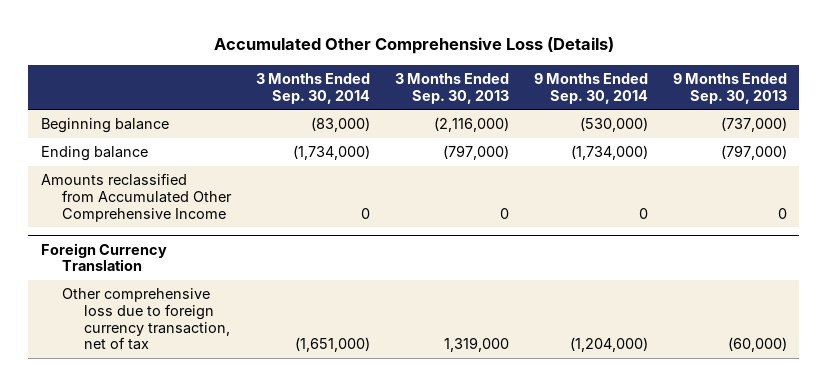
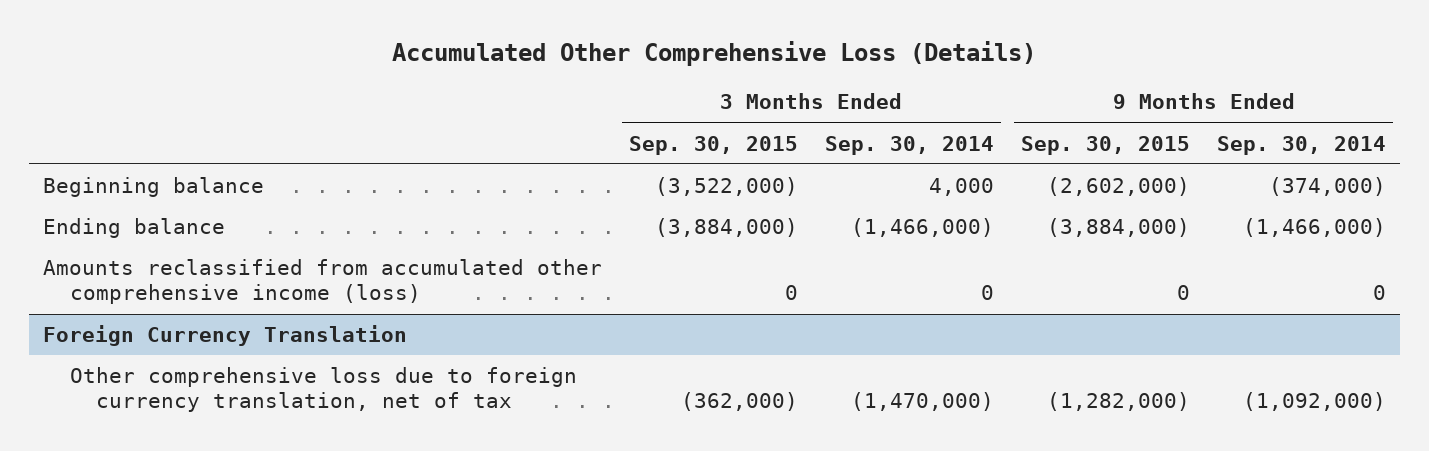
[394,72,509,104] 3 Months Ended Sep. 30, 2013 -> none
[672,72,787,104] 9 Months Ended Sep. 30, 2013 -> none
none -> [628,135,798,155] Sep. 30, 2015
none -> [1021,135,1191,155] Sep. 30, 2015
[311,117,371,133] (83,000) -> [928,178,994,197] 4,000
[579,117,648,133] (530,000) -> [1269,177,1387,197] (374,000)
[293,145,371,161] (1,734,000) -> [850,218,994,238] (1,466,000)
[570,145,648,161] (1,734,000) -> [1243,218,1387,238] (1,466,000)
[40,173,233,222] Amounts reclassified from Accumulated Other Comprehensive Income -> [42,259,602,305] Amounts reclassified from accumulated other comprehensive income (loss)
[62,288,230,351] Other comprehensive loss due to foreign currency transaction, net of tax -> [69,367,577,413] Other comprehensive loss due to foreign currency translation, net of tax
[295,337,371,353] (1,651,000) -> [850,392,994,412] (1,470,000)
[569,337,648,353] (1,204,000) -> [1243,392,1387,412] (1,092,000)

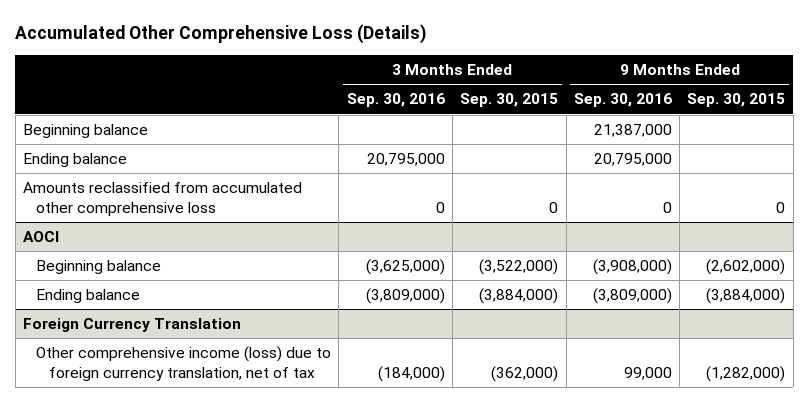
[824,135,994,155] Sep. 30, 2014 -> none
[1217,135,1387,155] Sep. 30, 2014 -> none
none -> [346,93,445,108] Sep. 30, 2016
none -> [573,93,672,108] Sep. 30, 2016
none -> [23,124,149,139] Beginning balance
none -> [23,153,128,168] Ending balance
none -> [23,182,303,216] Amounts reclassified from accumulated other comprehensive loss
none -> [23,231,60,243] AOCI
[42,259,602,305] Amounts reclassified from accumulated other comprehensive income (loss) -> none
[69,367,577,413] Other comprehensive loss due to foreign currency translation, net of tax -> [36,346,332,381] Other comprehensive income (loss) due to foreign currency translation, net of tax

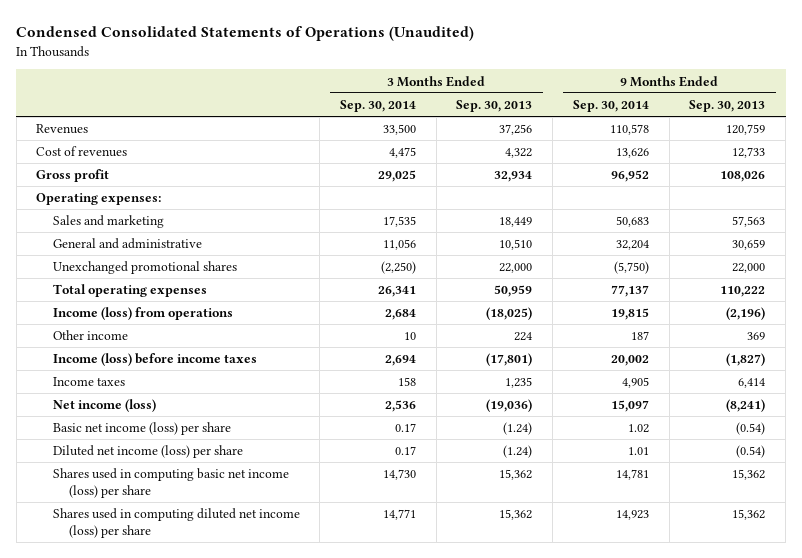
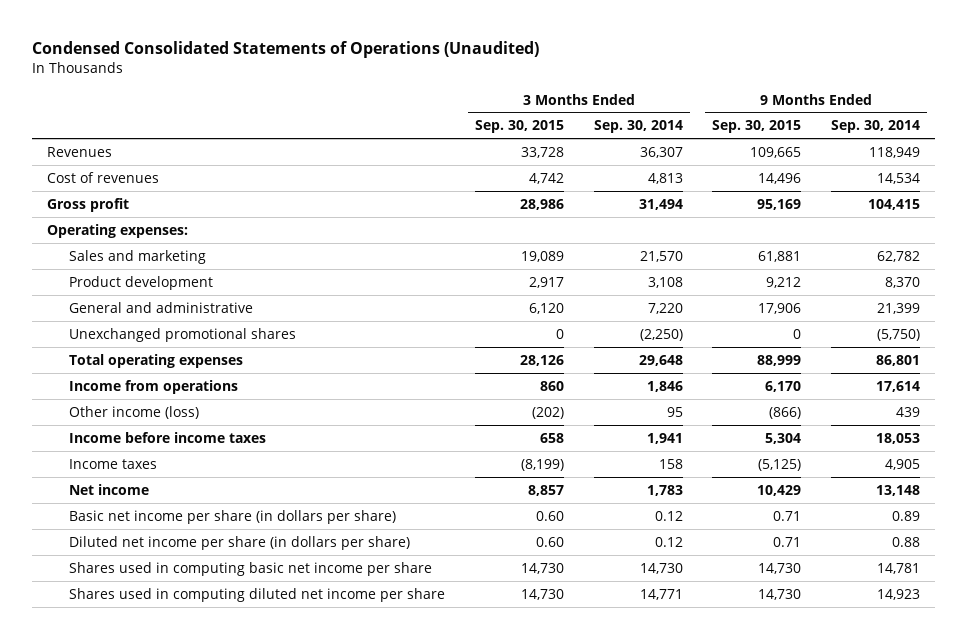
[456,100,533,113] Sep. 30, 2013 -> none
[689,100,766,113] Sep. 30, 2013 -> none
none -> [475,120,565,134] Sep. 30, 2015
none -> [712,120,802,134] Sep. 30, 2015
[382,124,416,136] 33,500 -> [639,146,683,158] 36,307
[609,124,649,136] 110,578 -> [869,146,921,158] 118,949
[388,147,416,159] 4,475 -> [647,172,683,184] 4,813
[615,148,649,159] 13,626 -> [877,172,921,184] 14,534
[377,170,416,183] 29,025 -> [638,198,683,210] 31,494
[610,170,649,183] 96,952 -> [868,198,921,210] 104,415
[382,216,416,228] 17,535 -> [639,250,683,262] 21,570
[615,216,649,228] 50,683 -> [877,250,921,262] 62,782
none -> [69,275,214,290] Product development
[382,239,416,251] 11,056 -> [647,302,683,314] 7,220
[615,240,649,251] 32,204 -> [877,302,921,314] 21,399
[377,286,416,298] 26,341 -> [638,354,683,366] 29,648
[610,285,649,298] 77,137 -> [876,354,921,366] 86,801
[52,307,233,321] Income (loss) from operations -> [69,379,239,394] Income from operations
[384,309,416,321] 2,684 -> [646,380,683,392] 1,846
[610,308,649,321] 19,815 -> [876,380,921,392] 17,614
[52,330,128,341] Other income -> [69,405,200,419] Other income (loss)
[403,332,416,341] 10 -> [666,406,683,417] 95
[630,331,649,341] 187 -> [896,406,921,417] 439
[52,353,257,367] Income (loss) before income taxes -> [69,431,267,443] Income before income taxes
[384,355,416,367] 2,694 -> [646,432,683,444] 1,941
[610,355,649,367] 20,002 -> [876,432,921,444] 18,053
[52,399,156,413] Net income (loss) -> [69,483,150,495] Net income
[384,400,416,413] 2,536 -> [646,484,683,496] 1,783
[610,400,649,413] 15,097 -> [876,484,921,496] 13,148
[52,422,231,436] Basic net income (loss) per share -> [69,509,397,524] Basic net income per share (in dollars per share)
[394,423,416,433] 0.17 -> [654,510,683,521] 0.12
[627,424,649,434] 1.02 -> [892,510,921,521] 0.89
[52,445,243,459] Diluted net income (loss) per share -> [69,535,411,550] Diluted net income per share (in dollars per share)
[394,446,416,456] 0.17 -> [654,536,683,547] 0.12
[627,447,649,456] 1.01 -> [892,536,921,547] 0.88
[52,468,289,498] Shares used in computing basic net income (loss) per share -> [69,561,433,576] Shares used in computing basic net income per share
[52,508,300,538] Shares used in computing diluted net income (loss) per share -> [69,587,446,602] Shares used in computing diluted net income per share

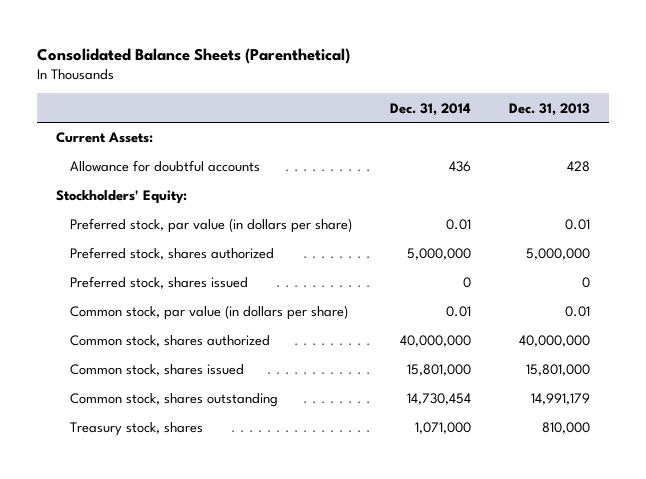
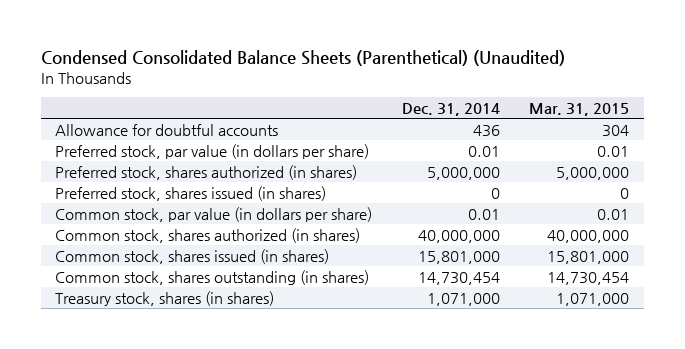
[37,47,351,64] Consolidated Balance Sheets (Parenthetical) -> [40,50,565,67] Condensed Consolidated Balance Sheets (Parenthetical) (Unaudited)
[509,102,591,116] Dec. 31, 2013 -> none
none -> [529,103,630,117] Mar. 31, 2015
[56,132,154,144] Current Assets: -> none
[56,190,188,205] Stockholders' Equity: -> none
[70,247,275,261] Preferred stock, shares authorized -> [55,164,358,180] Preferred stock, shares authorized (in shares)
[70,276,249,290] Preferred stock, shares issued -> [55,185,327,201] Preferred stock, shares issued (in shares)
[70,335,271,348] Common stock, shares authorized -> [55,227,361,243] Common stock, shares authorized (in shares)
[70,364,245,377] Common stock, shares issued -> [55,248,330,264] Common stock, shares issued (in shares)
[70,393,279,408] Common stock, shares outstanding -> [55,269,370,285] Common stock, shares outstanding (in shares)
[70,422,204,437] Treasury stock, shares -> [55,290,275,306] Treasury stock, shares (in shares)

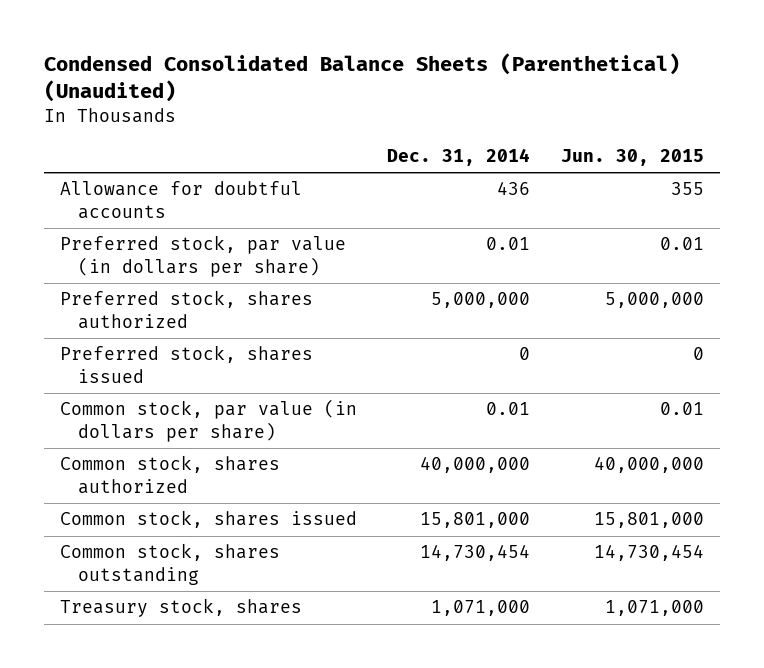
[529,103,630,117] Mar. 31, 2015 -> none
none -> [561,148,705,166] Jun. 30, 2015
[55,164,358,180] Preferred stock, shares authorized (in shares) -> [59,290,313,329] Preferred stock, shares authorized
[55,185,327,201] Preferred stock, shares issued (in shares) -> [59,345,313,383] Preferred stock, shares issued
[55,227,361,243] Common stock, shares authorized (in shares) -> [59,455,280,494] Common stock, shares authorized
[55,248,330,264] Common stock, shares issued (in shares) -> [59,510,357,529] Common stock, shares issued
[55,269,370,285] Common stock, shares outstanding (in shares) -> [59,543,280,585] Common stock, shares outstanding
[55,290,275,306] Treasury stock, shares (in shares) -> [59,598,302,618] Treasury stock, shares

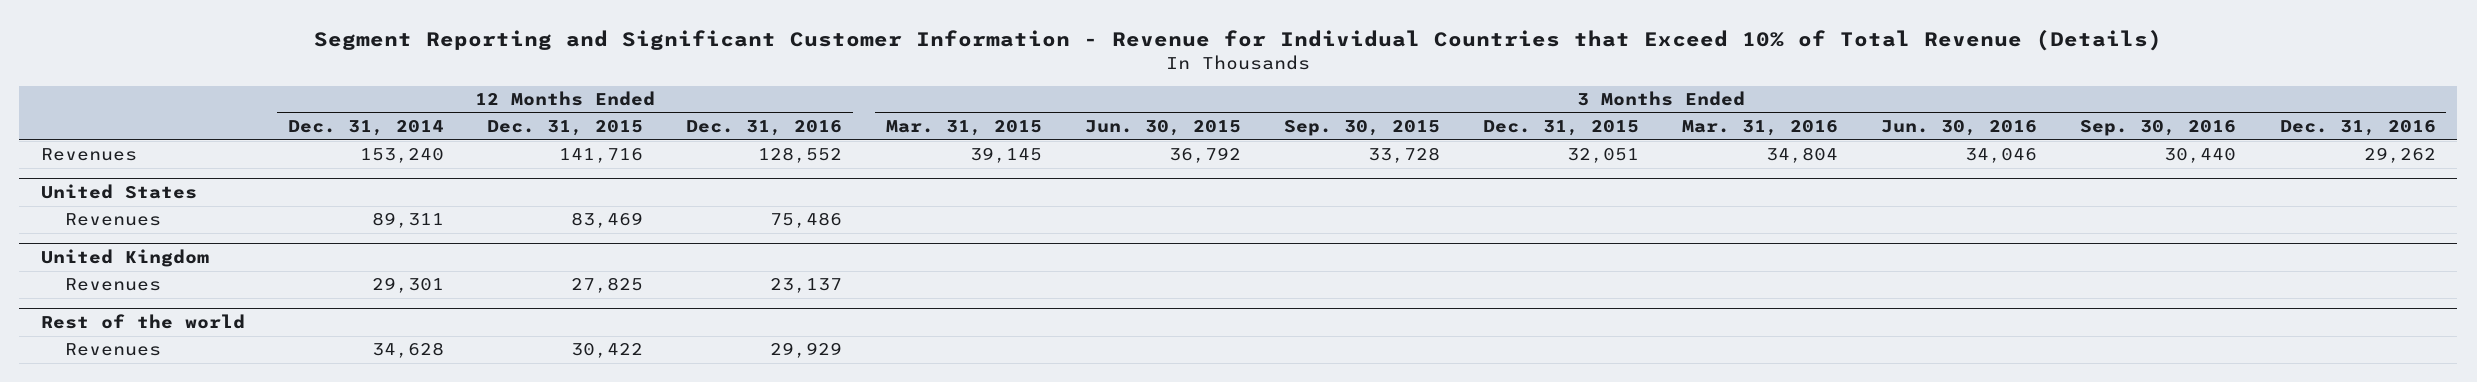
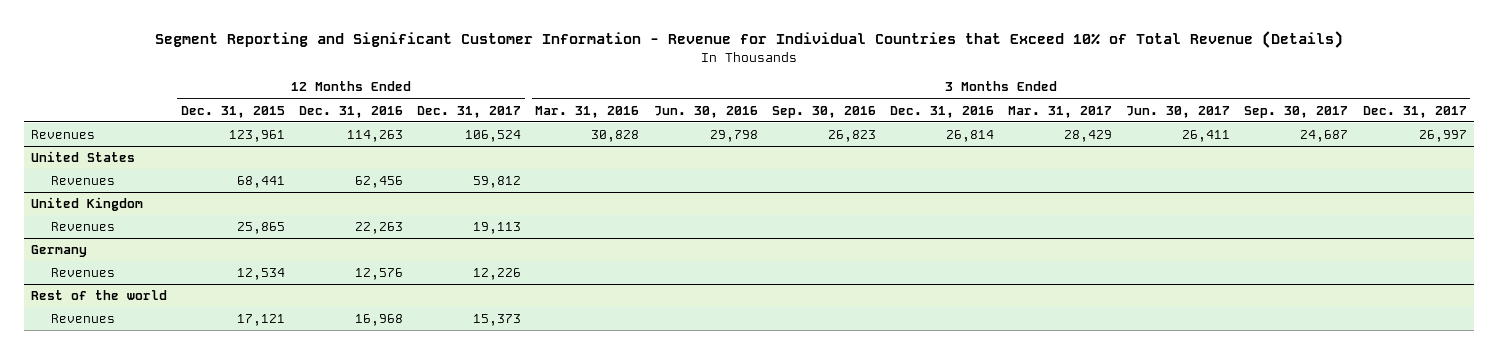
[288,120,445,137] Dec. 31, 2014 -> none
[885,120,1042,137] Mar. 31, 2015 -> none
[1084,120,1241,137] Jun. 30, 2015 -> none
[1283,120,1440,137] Sep. 30, 2015 -> none
[1483,120,1640,137] Dec. 31, 2015 -> none
none -> [417,105,522,118] Dec. 31, 2017
none -> [1008,105,1113,118] Mar. 31, 2017
none -> [1126,105,1231,118] Jun. 30, 2017
none -> [1244,105,1349,118] Sep. 30, 2017
none -> [1362,105,1467,118] Dec. 31, 2017
[559,148,644,164] 141,716 -> [228,130,285,143] 123,961
[758,147,843,164] 128,552 -> [347,130,404,143] 114,263
[1766,147,1839,164] 34,804 -> [591,130,640,143] 30,828
[1965,148,2038,164] 34,046 -> [709,130,758,143] 29,798
[2164,148,2237,164] 30,440 -> [827,130,876,143] 26,823
[2363,147,2436,164] 29,262 -> [945,130,994,143] 26,814
[571,212,644,229] 83,469 -> [236,176,285,189] 68,441
[770,212,843,229] 75,486 -> [355,176,404,189] 62,456
[571,277,644,294] 27,825 -> [236,222,285,235] 25,865
[770,278,843,294] 23,137 -> [355,222,404,235] 22,263
none -> [30,245,87,258] Germany
none -> [51,268,116,278] Revenues
[571,343,644,359] 30,422 -> [236,314,285,327] 17,121
[770,342,843,359] 29,929 -> [355,314,404,327] 16,968

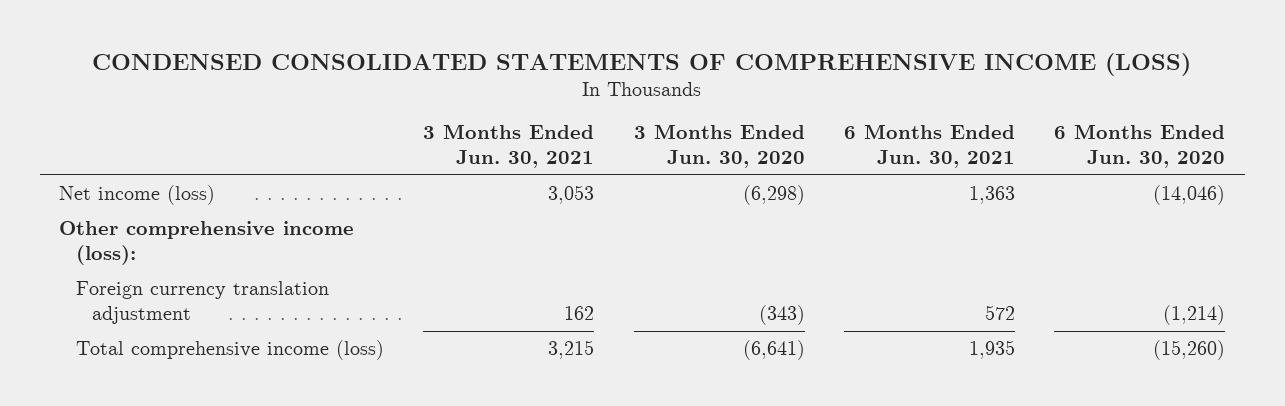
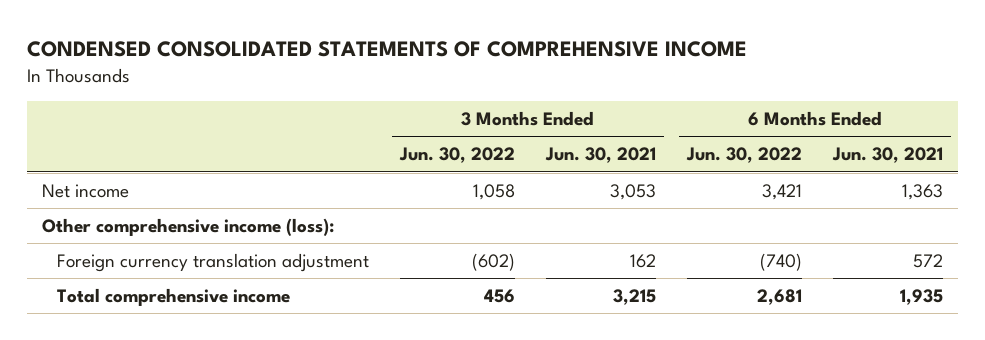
[92,52,1192,76] CONDENSED CONSOLIDATED STATEMENTS OF COMPREHENSIVE INCOME (LOSS) -> [26,41,747,58] CONDENSED CONSOLIDATED STATEMENTS OF COMPREHENSIVE INCOME
[633,124,805,169] 3 Months Ended Jun. 30, 2020 -> none
[1054,124,1226,169] 6 Months Ended Jun. 30, 2020 -> none
none -> [398,147,515,164] Jun. 30, 2022
none -> [685,147,802,164] Jun. 30, 2022
[59,185,216,206] Net income (loss) -> [42,183,130,198] Net income
[75,340,384,361] Total comprehensive income (loss) -> [56,287,290,306] Total comprehensive income

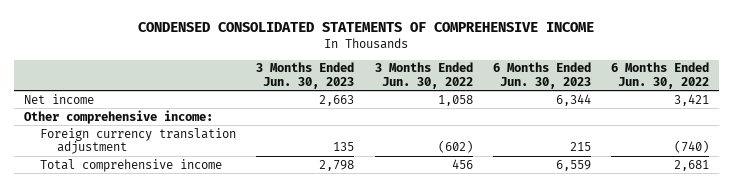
[544,147,656,164] Jun. 30, 2021 -> none
[831,147,943,164] Jun. 30, 2021 -> none
none -> [256,62,355,89] 3 Months Ended Jun. 30, 2023
none -> [492,62,591,89] 6 Months Ended Jun. 30, 2023
[42,217,335,236] Other comprehensive income (loss): -> [23,109,213,124] Other comprehensive income:

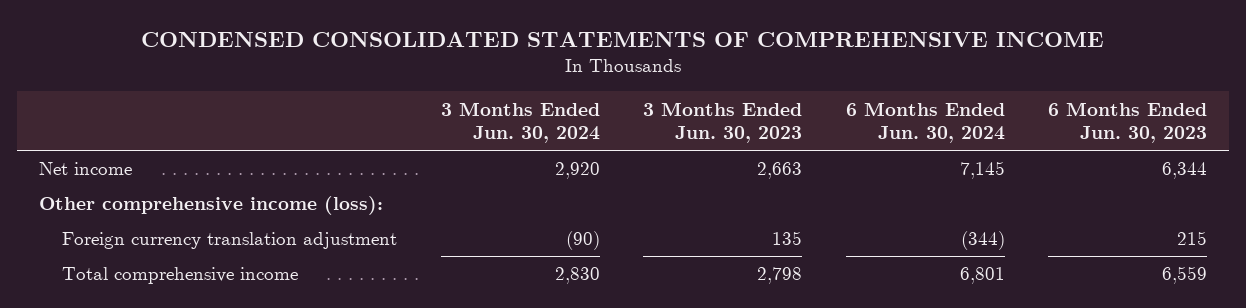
[374,62,473,89] 3 Months Ended Jun. 30, 2022 -> none
[611,62,710,89] 6 Months Ended Jun. 30, 2022 -> none
none -> [440,101,600,144] 3 Months Ended Jun. 30, 2024
none -> [845,101,1005,144] 6 Months Ended Jun. 30, 2024
[23,109,213,124] Other comprehensive income: -> [38,196,383,216] Other comprehensive income (loss):

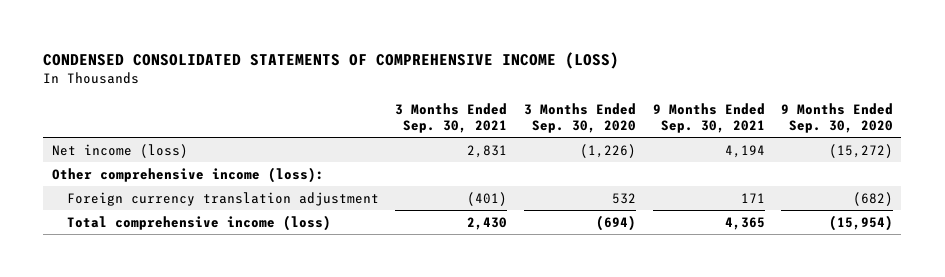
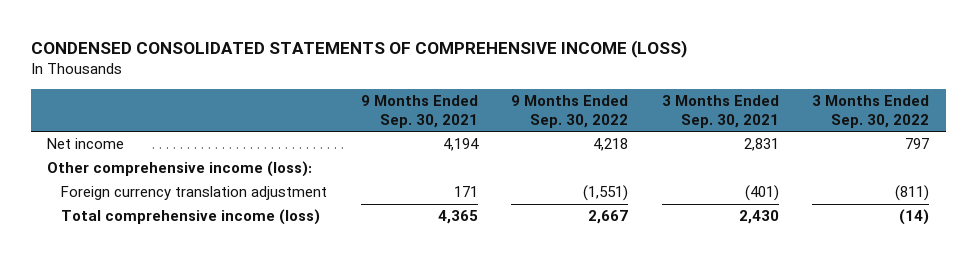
[524,102,637,133] 3 Months Ended Sep. 30, 2020 -> none
[781,102,894,133] 9 Months Ended Sep. 30, 2020 -> none
none -> [511,94,629,128] 9 Months Ended Sep. 30, 2022
none -> [812,94,930,128] 3 Months Ended Sep. 30, 2022
[51,143,188,158] Net income (loss) -> [47,138,125,150] Net income

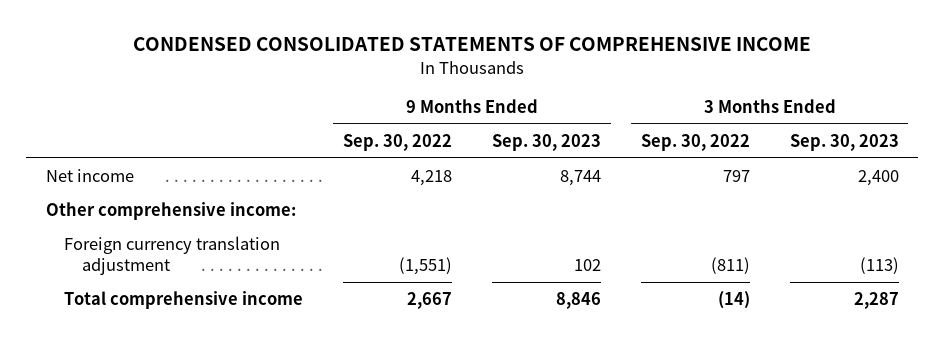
[30,39,687,58] CONDENSED CONSOLIDATED STATEMENTS OF COMPREHENSIVE INCOME (LOSS) -> [133,37,812,52] CONDENSED CONSOLIDATED STATEMENTS OF COMPREHENSIVE INCOME
[360,94,478,128] 9 Months Ended Sep. 30, 2021 -> none
[661,94,779,128] 3 Months Ended Sep. 30, 2021 -> none
none -> [491,133,601,151] Sep. 30, 2023
none -> [789,133,899,151] Sep. 30, 2023
[47,161,313,178] Other comprehensive income (loss): -> [45,201,296,220] Other comprehensive income:
[61,209,321,226] Total comprehensive income (loss) -> [63,290,303,309] Total comprehensive income

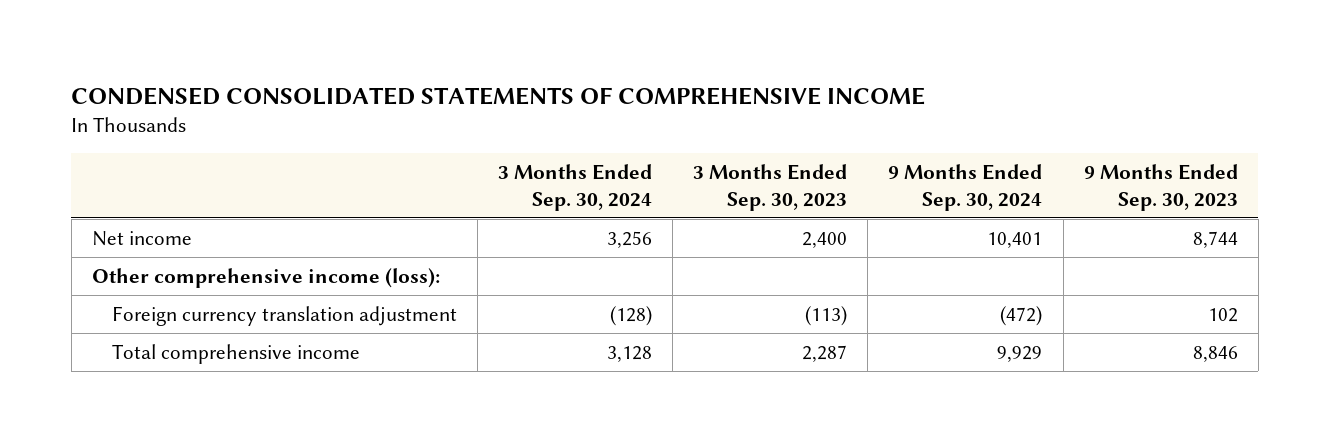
[342,133,452,151] Sep. 30, 2022 -> none
[640,133,750,151] Sep. 30, 2022 -> none
none -> [497,164,652,211] 3 Months Ended Sep. 30, 2024
none -> [888,164,1043,211] 9 Months Ended Sep. 30, 2024
[45,201,296,220] Other comprehensive income: -> [92,267,441,288] Other comprehensive income (loss):

